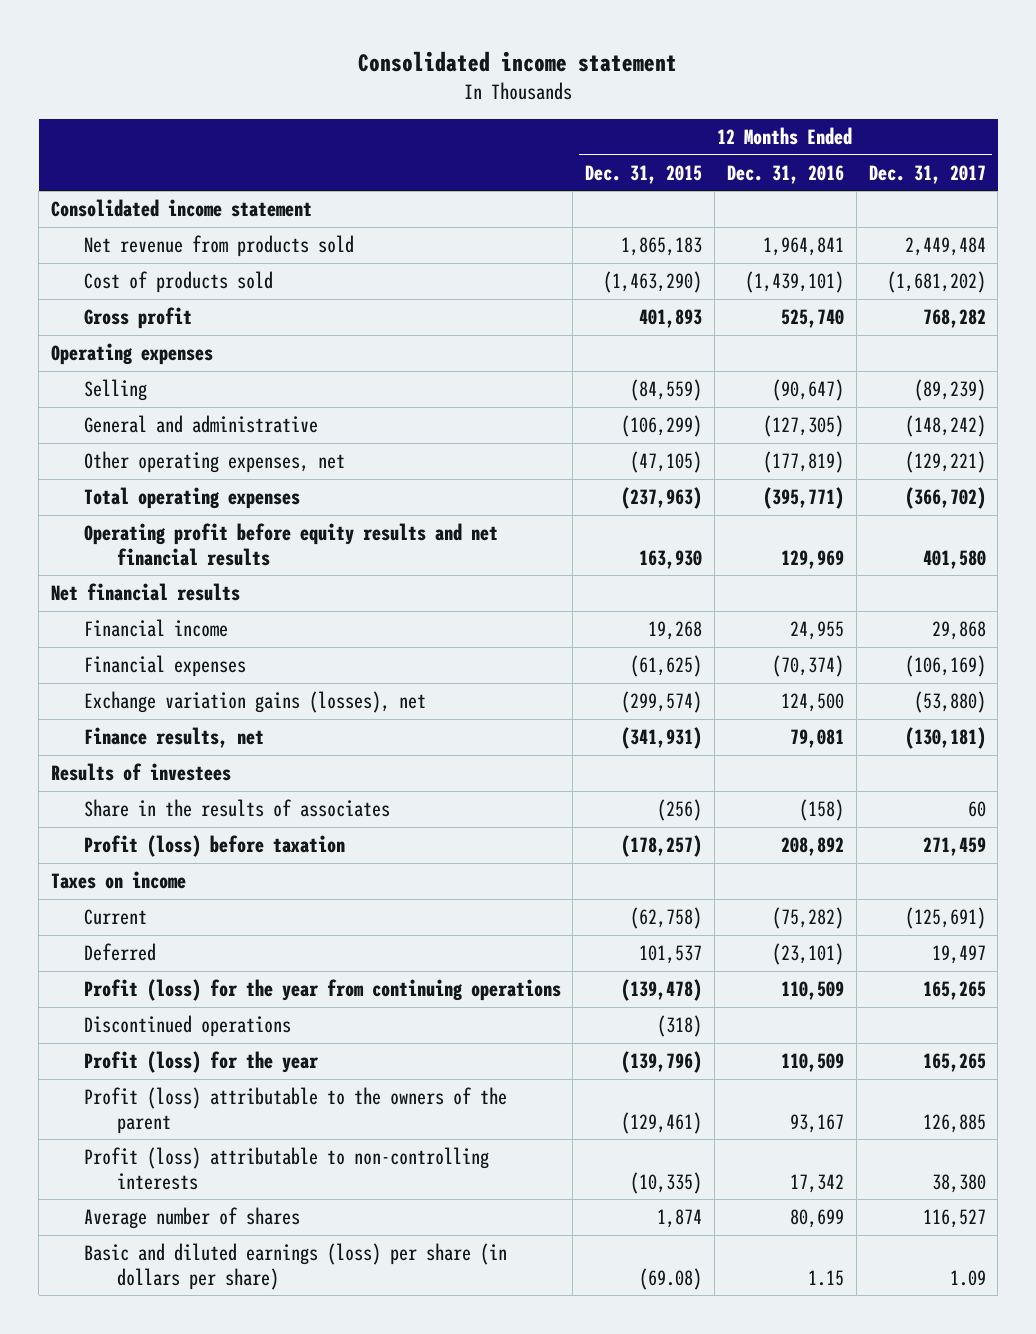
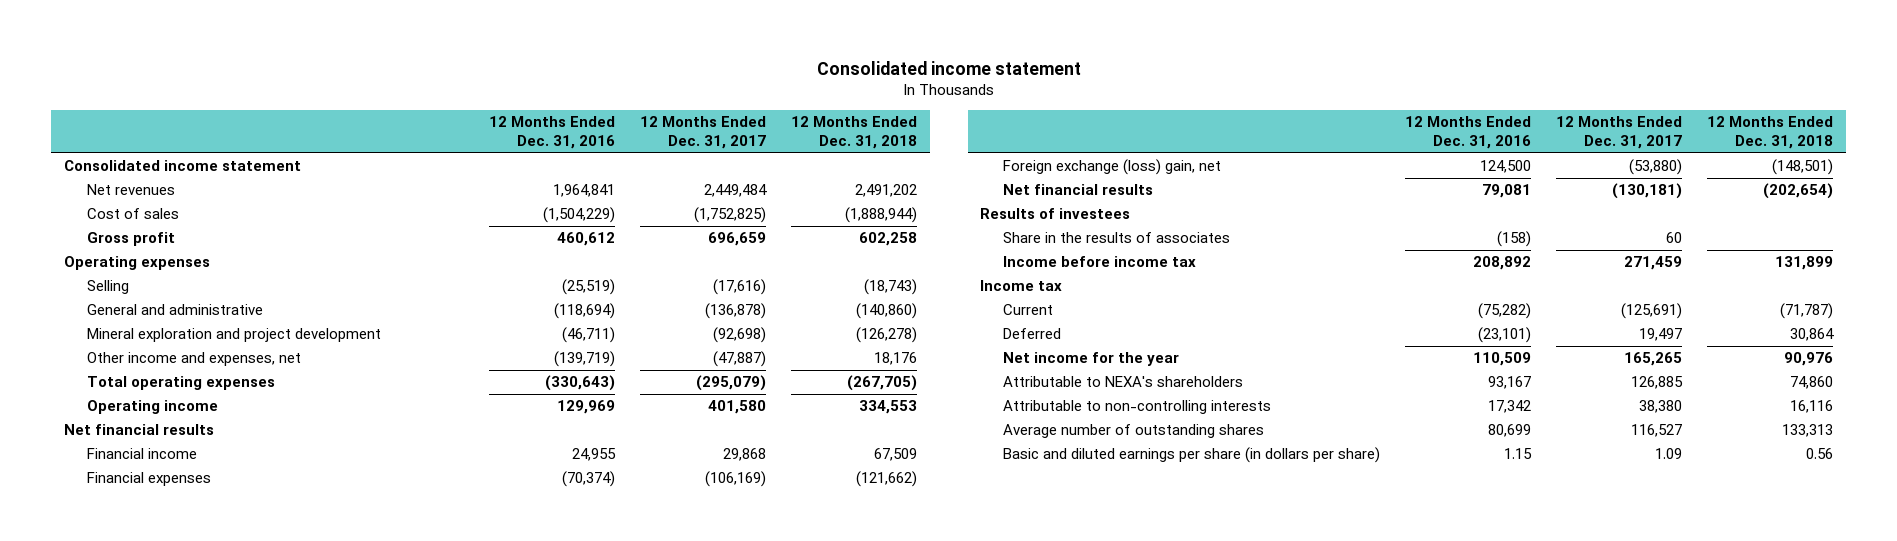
[585,164,703,184] Dec. 31, 2015 -> none
none -> [791,116,918,150] 12 Months Ended Dec. 31, 2018
[83,235,354,258] Net revenue from products sold -> [86,184,175,196] Net revenues
[83,271,273,294] Cost of products sold -> [86,208,179,220] Cost of sales
[744,271,844,294] (1,439,101) -> [542,207,615,224] (1,504,229)
[886,271,986,294] (1,681,202) -> [694,207,767,224] (1,752,825)
[780,309,844,329] 525,740 -> [556,232,615,247] 460,612
[922,309,986,329] 768,282 -> [708,232,767,247] 696,659
[771,379,844,402] (90,647) -> [561,279,615,296] (25,519)
[913,379,986,402] (89,239) -> [713,279,767,296] (17,616)
[762,415,844,438] (127,305) -> [553,303,615,320] (118,694)
[904,415,986,438] (148,242) -> [705,303,767,320] (136,878)
none -> [86,328,381,343] Mineral exploration and project development
[83,451,345,474] Other operating expenses, net -> [86,352,301,367] Other income and expenses, net
[762,451,844,474] (177,819) -> [553,351,615,368] (139,719)
[904,451,986,474] (129,221) -> [713,351,767,368] (47,887)
[762,487,844,510] (395,771) -> [544,375,615,392] (330,643)
[904,487,986,510] (366,702) -> [696,375,767,392] (295,079)
[83,523,498,566] Operating profit before equity results and net financial results -> [86,400,218,415] Operating income
[83,691,426,714] Exchange variation gains (losses), net -> [1002,159,1221,176] Foreign exchange (loss) gain, net
[83,727,264,749] Finance results, net -> [1002,184,1153,196] Net financial results
[83,835,345,858] Profit (loss) before taxation -> [1002,256,1196,268] Income before income tax
[50,871,186,890] Taxes on income -> [980,280,1063,292] Income tax
[83,979,561,1002] Profit (loss) for the year from continuing operations -> none
[83,1015,291,1038] Discontinued operations -> none
[83,1051,319,1074] Profit (loss) for the year -> [1002,352,1179,367] Net income for the year
[83,1087,507,1134] Profit (loss) attributable to the owners of the parent -> [1002,376,1243,388] Attributable to NEXA's shareholders
[83,1147,489,1190] Profit (loss) attributable to non-controlling interests -> [1002,400,1271,415] Attributable to non-controlling interests
[83,1207,300,1230] Average number of shares -> [1002,424,1264,439] Average number of outstanding shares
[83,1243,507,1290] Basic and diluted earnings (loss) per share (in dollars per share) -> [1002,447,1380,464] Basic and diluted earnings per share (in dollars per share)

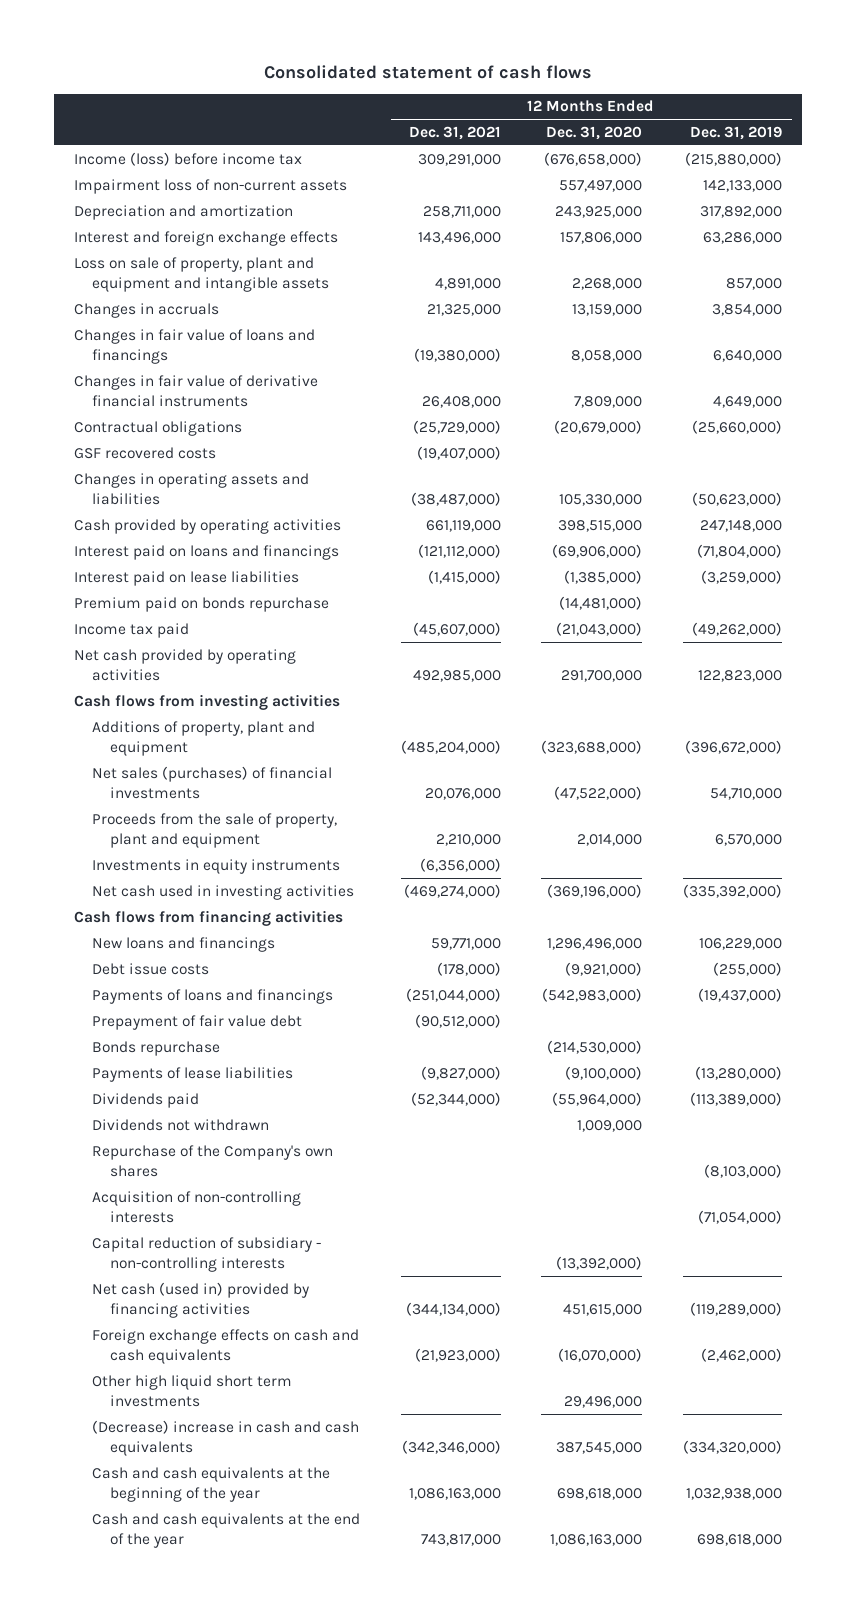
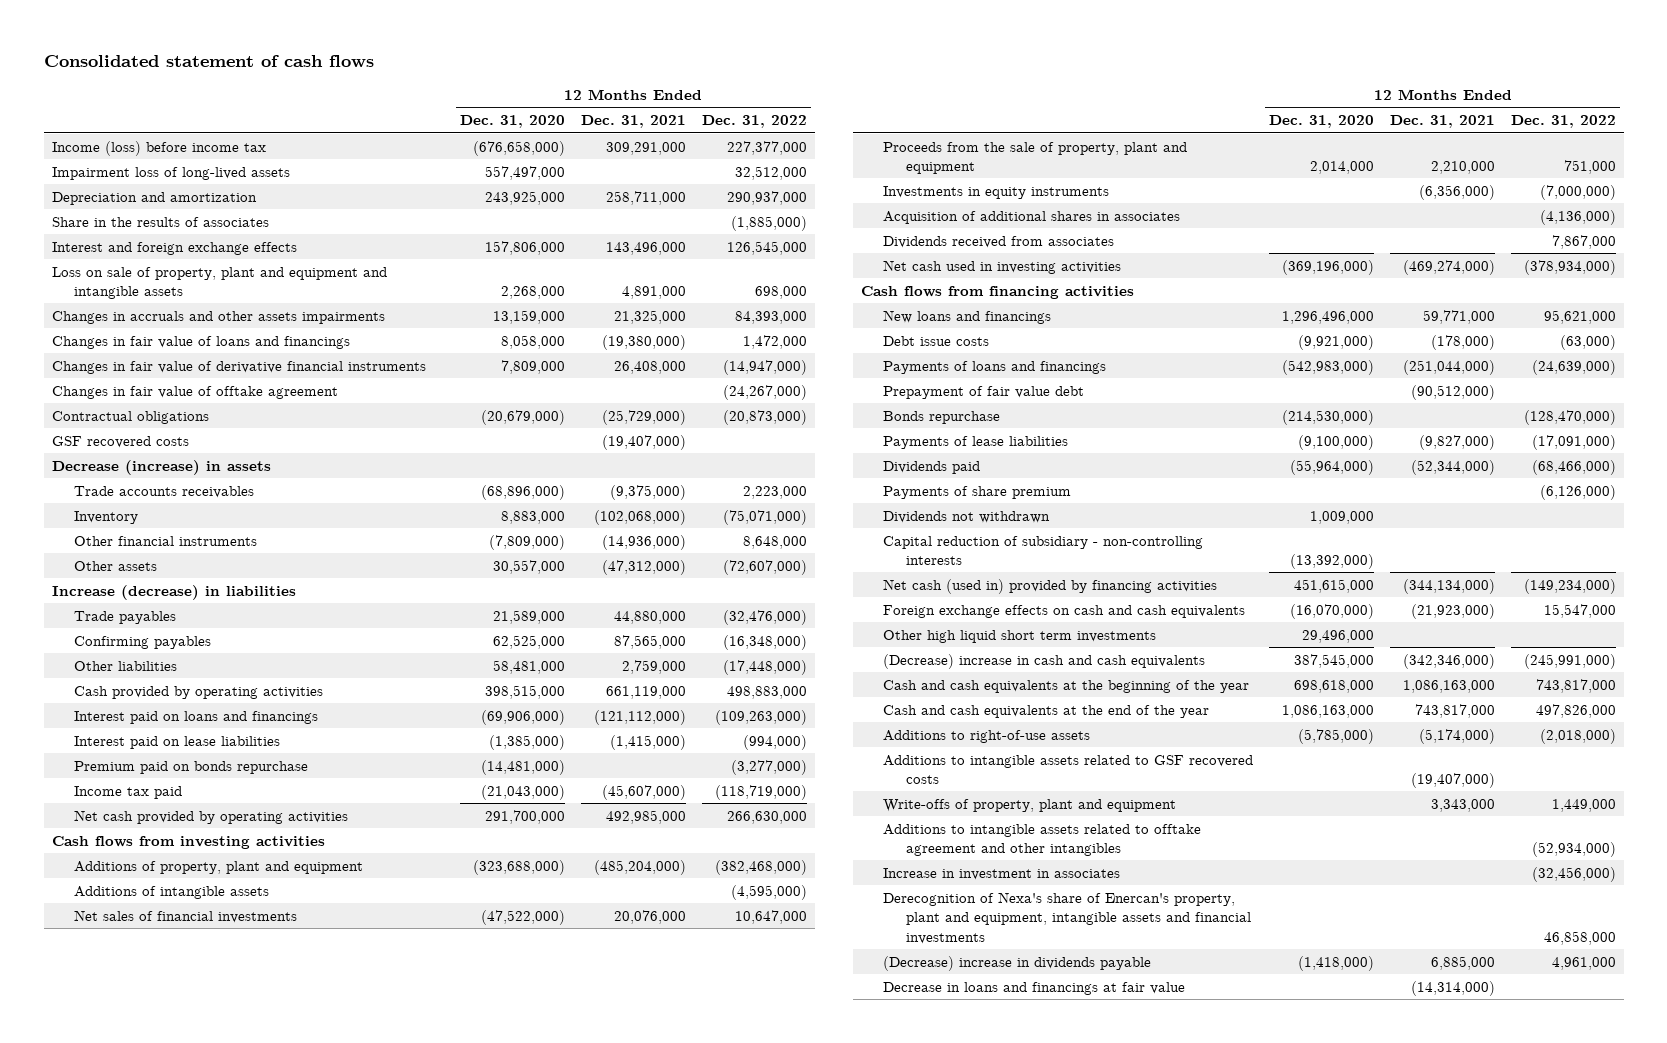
[689,125,782,140] Dec. 31, 2019 -> none
none -> [701,115,807,129] Dec. 31, 2022
[74,178,348,194] Impairment loss of non-current assets -> [51,166,290,180] Impairment loss of long-lived assets
none -> [51,216,269,227] Share in the results of associates
[74,302,220,318] Changes in accruals -> [51,310,385,324] Changes in accruals and other assets impairments
none -> [51,385,338,399] Changes in fair value of offtake agreement
[74,472,310,505] Changes in operating assets and liabilities -> none
none -> [51,459,271,475] Decrease (increase) in assets
none -> [74,485,255,498] Trade accounts receivables
none -> [74,510,139,524] Inventory
none -> [74,535,258,546] Other financial instruments
none -> [74,560,158,571] Other assets
none -> [51,584,296,600] Increase (decrease) in liabilities
none -> [74,610,177,624] Trade payables
none -> [74,635,212,649] Confirming payables
none -> [74,660,178,671] Other liabilities
none -> [74,885,270,899] Additions of intangible assets
[92,765,333,799] Net sales (purchases) of financial investments -> [74,909,298,923] Net sales of financial investments
none -> [883,210,1181,224] Acquisition of additional shares in associates
none -> [883,235,1115,248] Dividends received from associates
none -> [883,485,1072,499] Payments of share premium
[92,1144,334,1177] Repurchase of the Company's own shares -> none
[92,1190,302,1223] Acquisition of non-controlling interests -> none
none -> [883,729,1091,743] Additions to right-of-use assets
none -> [883,754,1254,785] Additions to intangible assets related to GSF recovered costs
none -> [883,798,1177,812] Write-offs of property, plant and equipment
none -> [883,823,1202,857] Additions to intangible assets related to offtake agreement and other intangibles
none -> [883,867,1121,880] Increase in investment in associates
none -> [883,891,1252,944] Derecognition of Nexa's share of Enercan's property, plant and equipment, intangible assets and financial investments
none -> [883,955,1152,971] (Decrease) increase in dividends payable
none -> [883,981,1186,995] Decrease in loans and financings at fair value

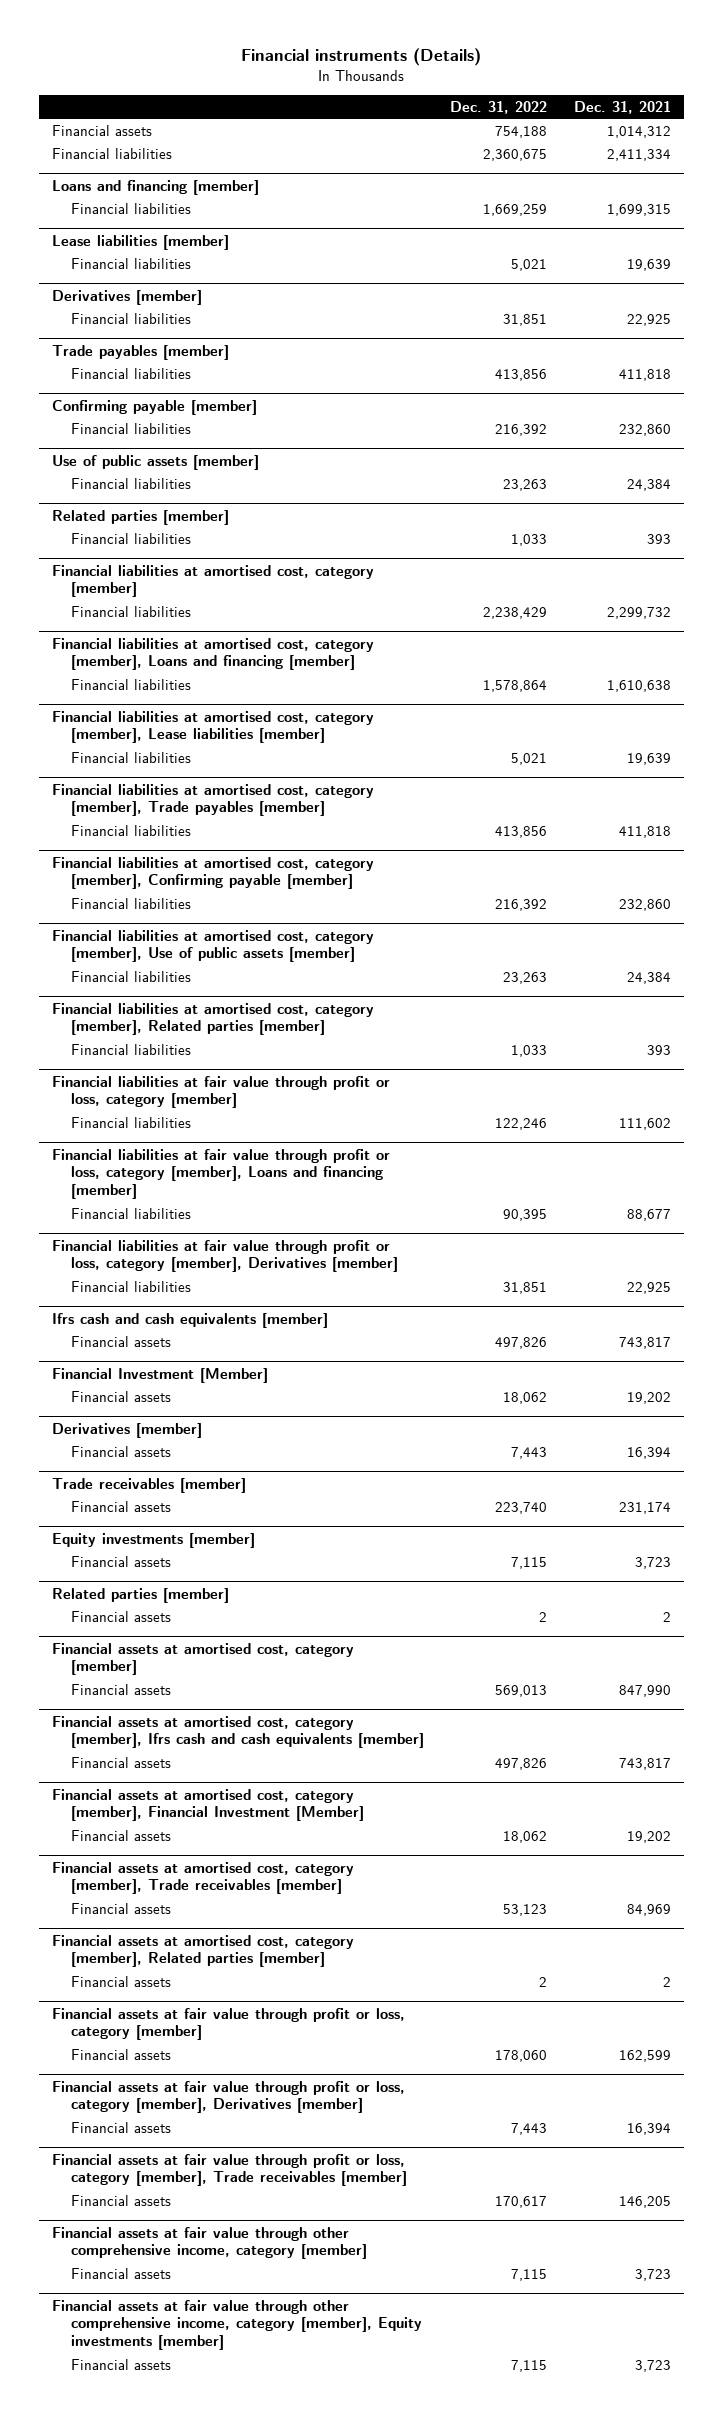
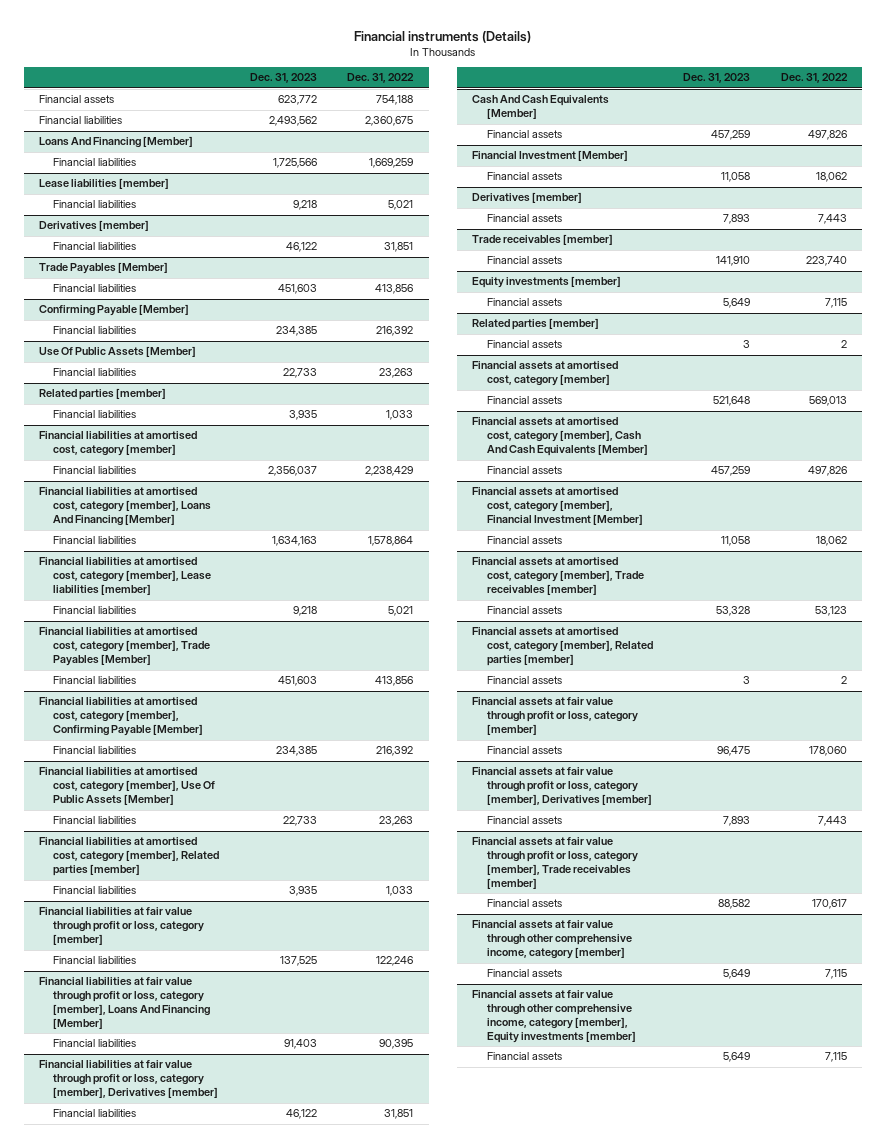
[573,100,671,114] Dec. 31, 2021 -> none
none -> [249,73,317,84] Dec. 31, 2023
[52,179,260,195] Loans and financing [member] -> [38,136,193,149] Loans And Financing [Member]
[52,344,230,360] Trade payables [member] -> [38,262,168,275] Trade Payables [Member]
[52,399,258,415] Confirming payable [member] -> [38,304,189,317] Confirming Payable [Member]
[52,454,260,470] Use of public assets [member] -> [38,346,196,358] Use Of Public Assets [Member]
[52,637,375,671] Financial liabilities at amortised cost, category [member], Loans and financing [member] -> [38,487,212,527] Financial liabilities at amortised cost, category [member], Loans And Financing [Member]
[52,783,375,817] Financial liabilities at amortised cost, category [member], Trade payables [member] -> [38,627,211,667] Financial liabilities at amortised cost, category [member], Trade Payables [Member]
[52,856,375,890] Financial liabilities at amortised cost, category [member], Confirming payable [member] -> [38,697,204,737] Financial liabilities at amortised cost, category [member], Confirming Payable [Member]
[52,929,375,963] Financial liabilities at amortised cost, category [member], Use of public assets [member] -> [38,767,216,806] Financial liabilities at amortised cost, category [member], Use Of Public Assets [Member]
[52,1148,391,1199] Financial liabilities at fair value through profit or loss, category [member], Loans and financing [member] -> [38,977,211,1030] Financial liabilities at fair value through profit or loss, category [member], Loans And Financing [Member]
[52,1312,329,1328] Ifrs cash and cash equivalents [member] -> [471,95,609,120] Cash And Cash Equivalents [Member]
[52,1715,425,1749] Financial assets at amortised cost, category [member], Ifrs cash and cash equivalents [member] -> [471,417,648,457] Financial assets at amortised cost, category [member], Cash And Cash Equivalents [Member]

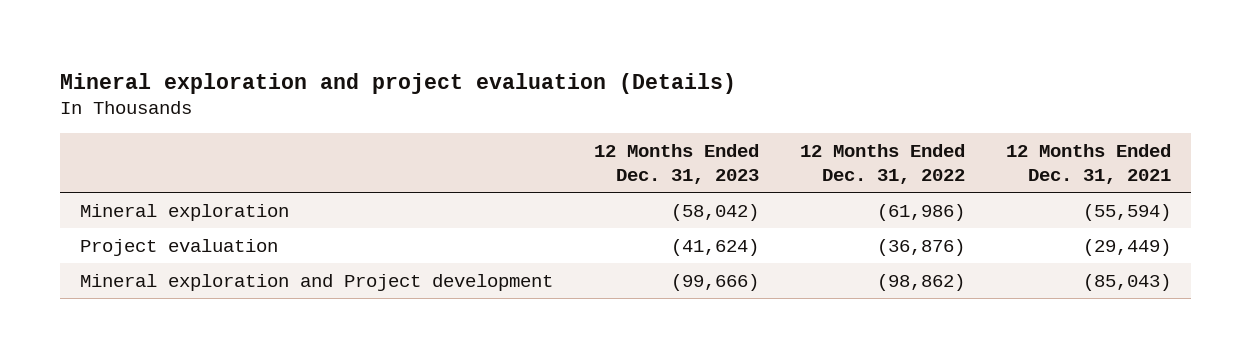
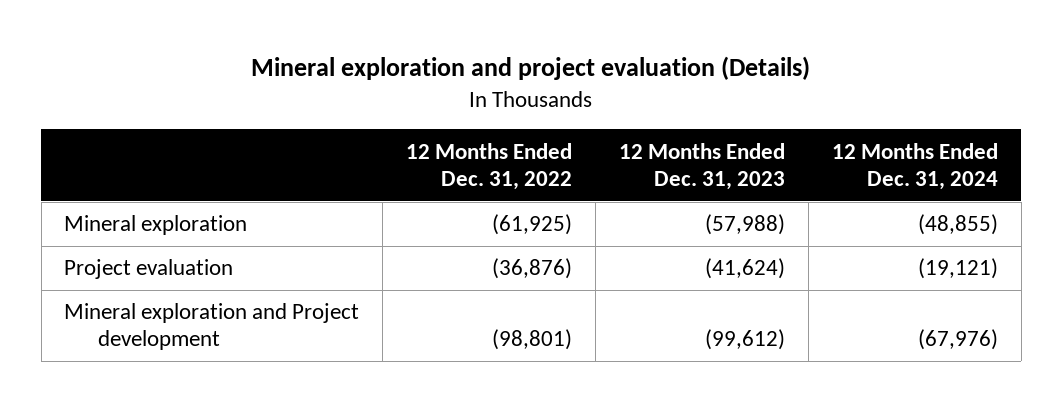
[1005,143,1171,184] 12 Months Ended Dec. 31, 2021 -> none
none -> [831,142,998,190] 12 Months Ended Dec. 31, 2024
[670,203,759,221] (58,042) -> [704,214,785,236] (57,988)
[876,203,965,221] (61,986) -> [492,214,573,236] (61,925)
[670,273,759,291] (99,666) -> [704,329,785,351] (99,612)
[876,273,965,291] (98,862) -> [492,329,573,351] (98,801)

